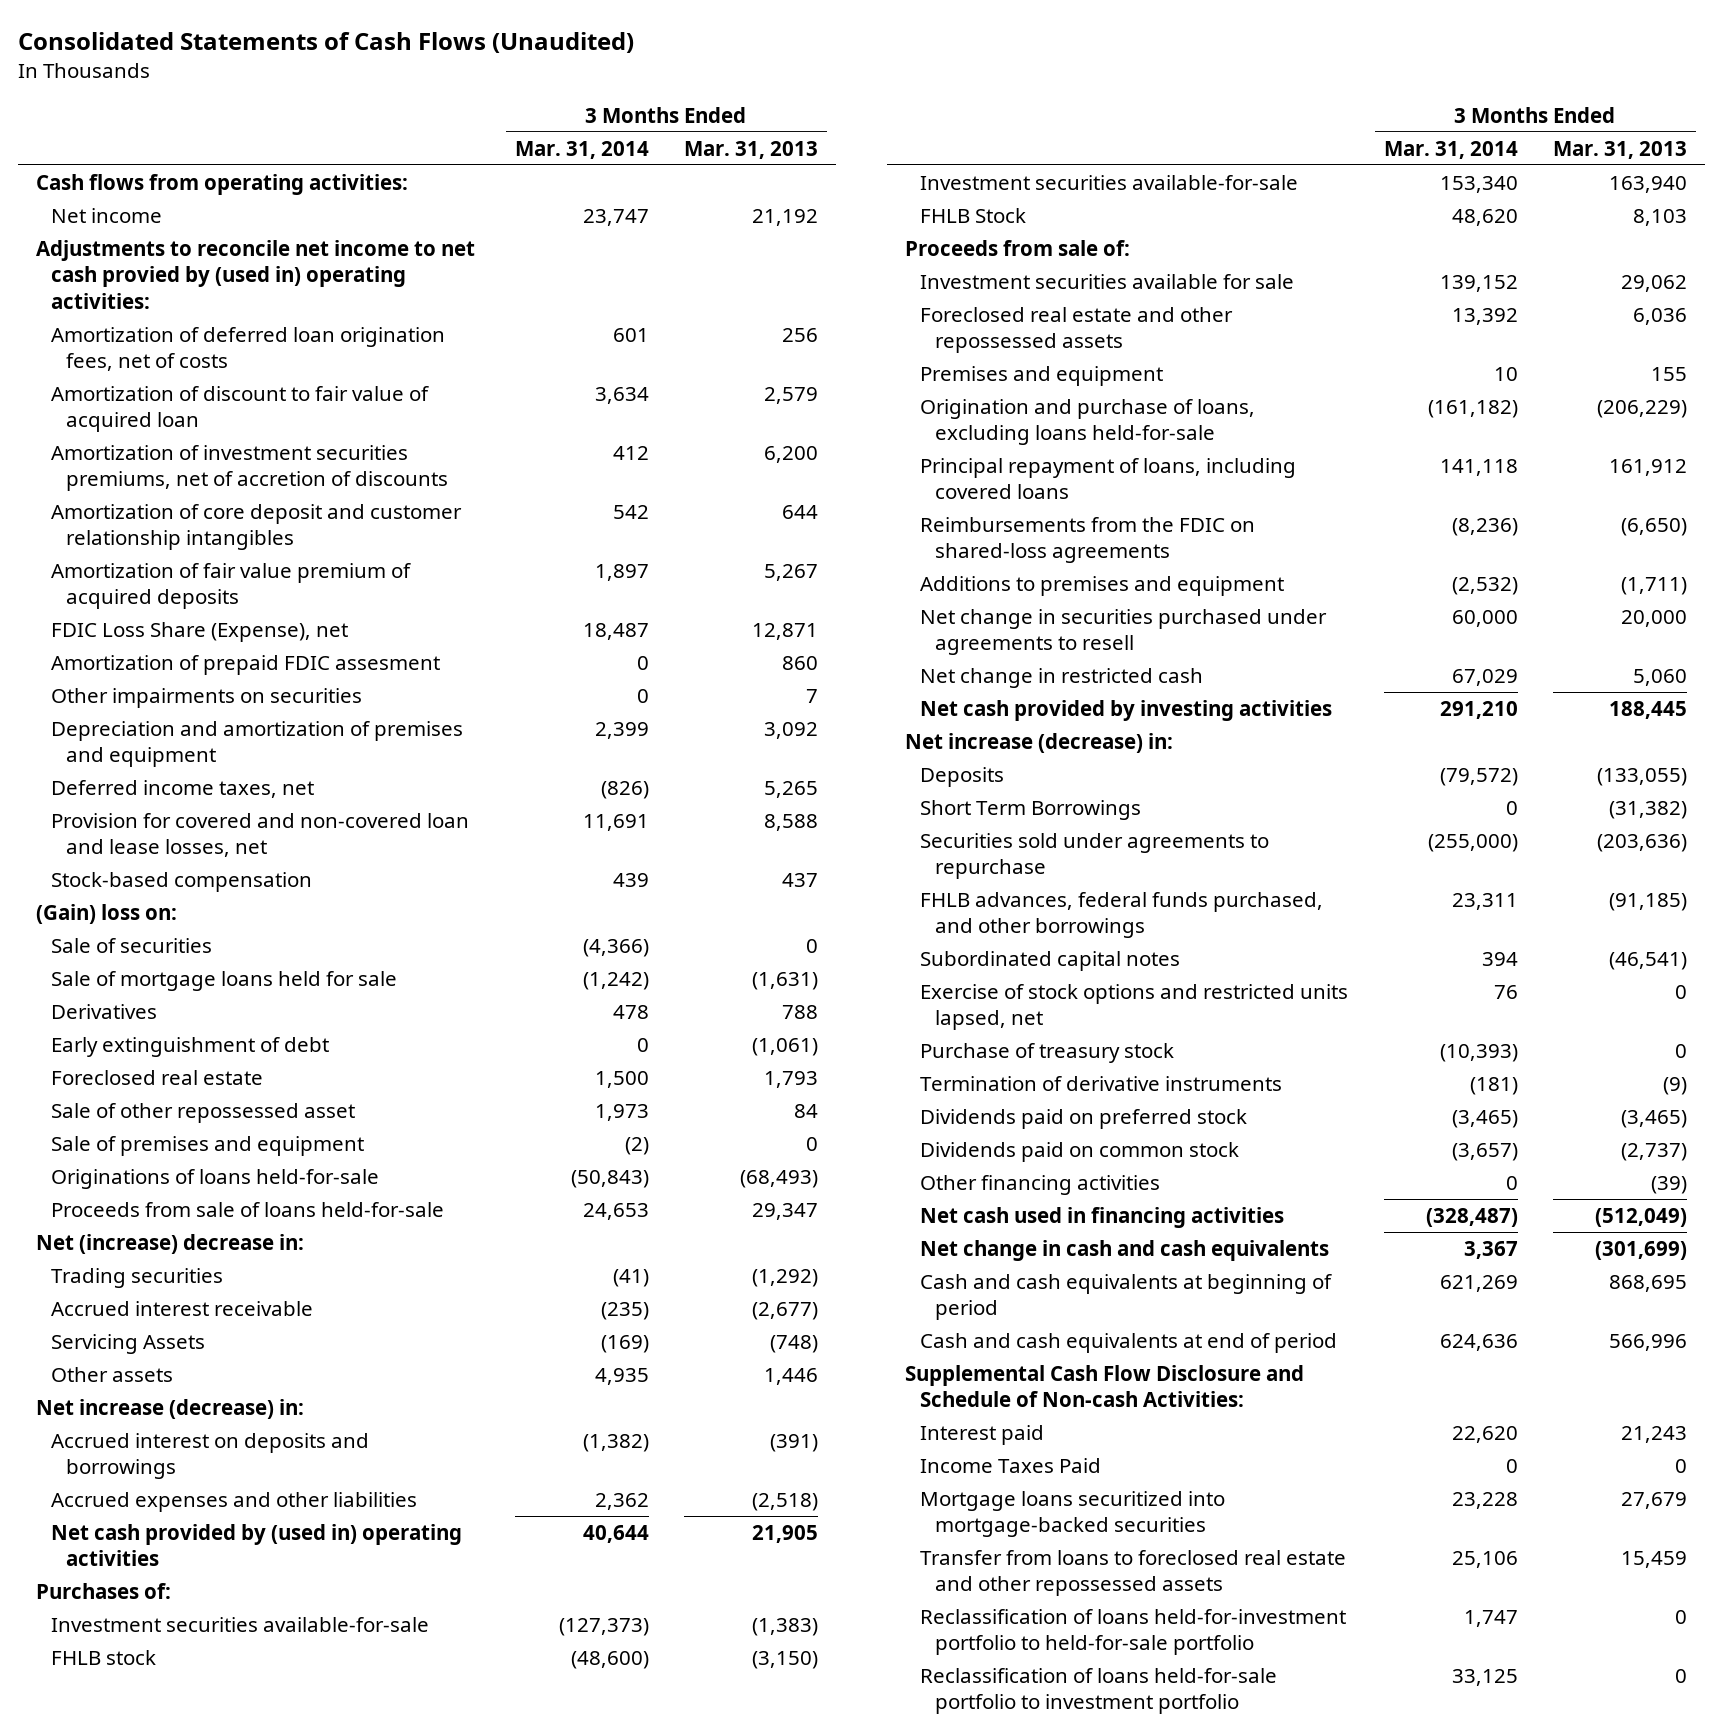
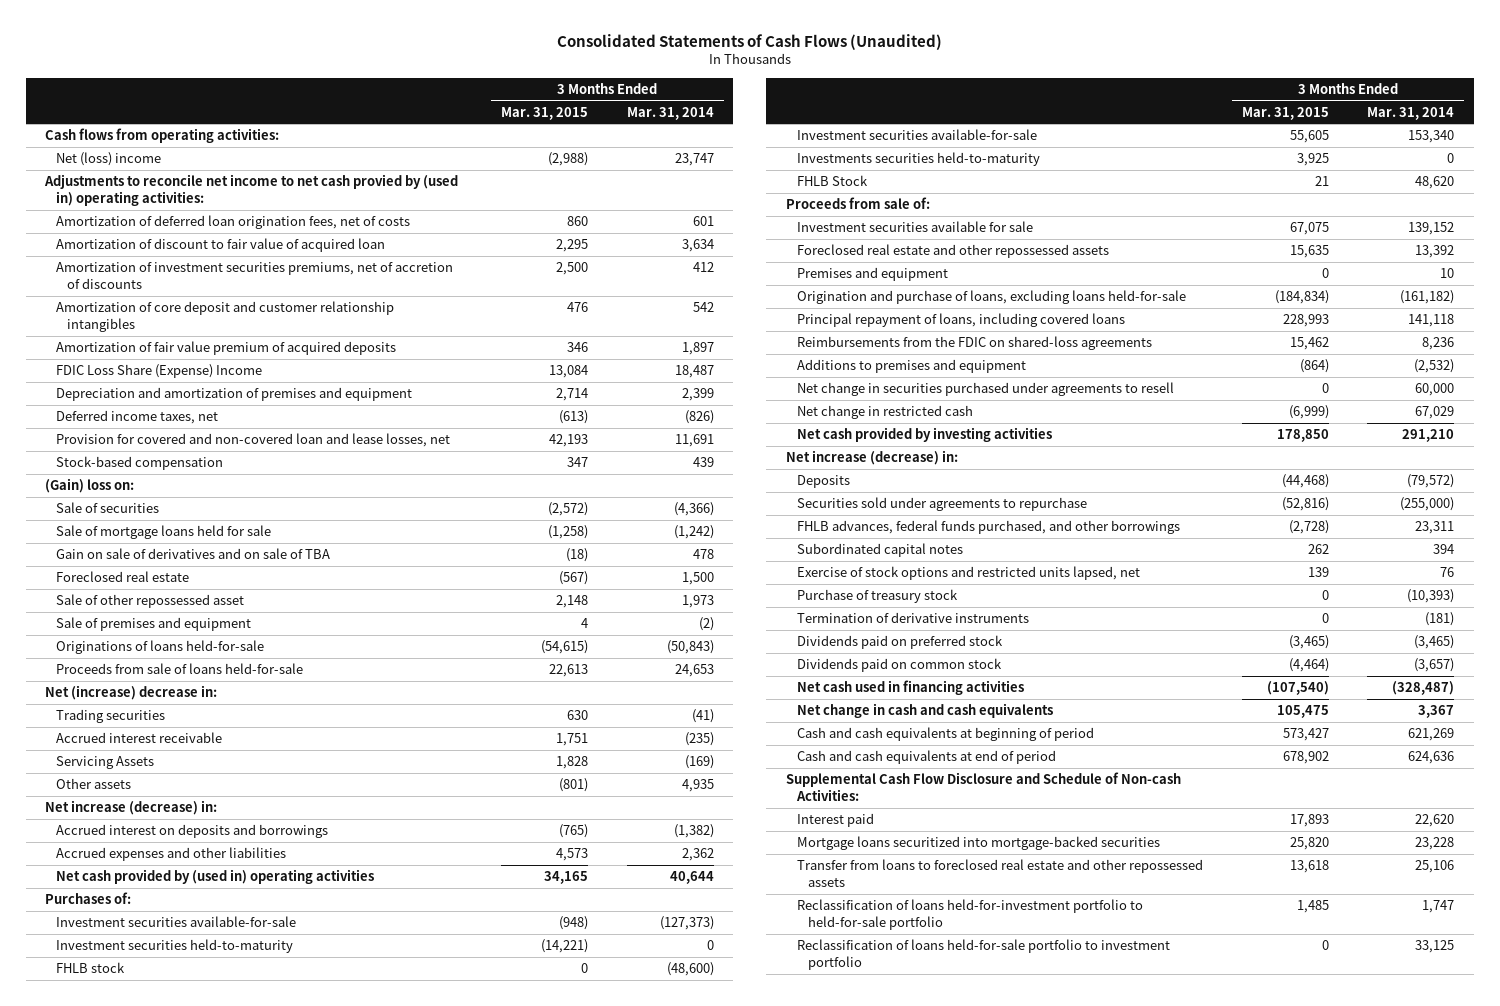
[683,140,818,159] Mar. 31, 2013 -> none
none -> [501,106,589,120] Mar. 31, 2015
[51,207,163,223] Net income -> [56,152,162,167] Net (loss) income
[51,654,441,675] Amortization of prepaid FDIC assesment -> none
[51,687,363,708] Other impairments on securities -> none
[51,621,349,642] FDIC Loss Share (Expense), net -> [56,364,263,379] FDIC Loss Share (Expense) Income
[51,1036,330,1057] Early extinguishment of debt -> none
[51,1003,158,1019] Derivatives -> [56,548,331,560] Gain on sale of derivatives and on sale of TBA
none -> [56,939,294,954] Investment securities held-to-maturity
none -> [796,152,1040,167] Investments securities held-to-maturity
[1451,517,1518,536] (8,236) -> [1422,337,1455,351] 8,236
[920,799,1142,820] Short Term Borrowings -> none
[920,1174,1161,1195] Other financing activities -> none
[920,1457,1102,1473] Income Taxes Paid -> none

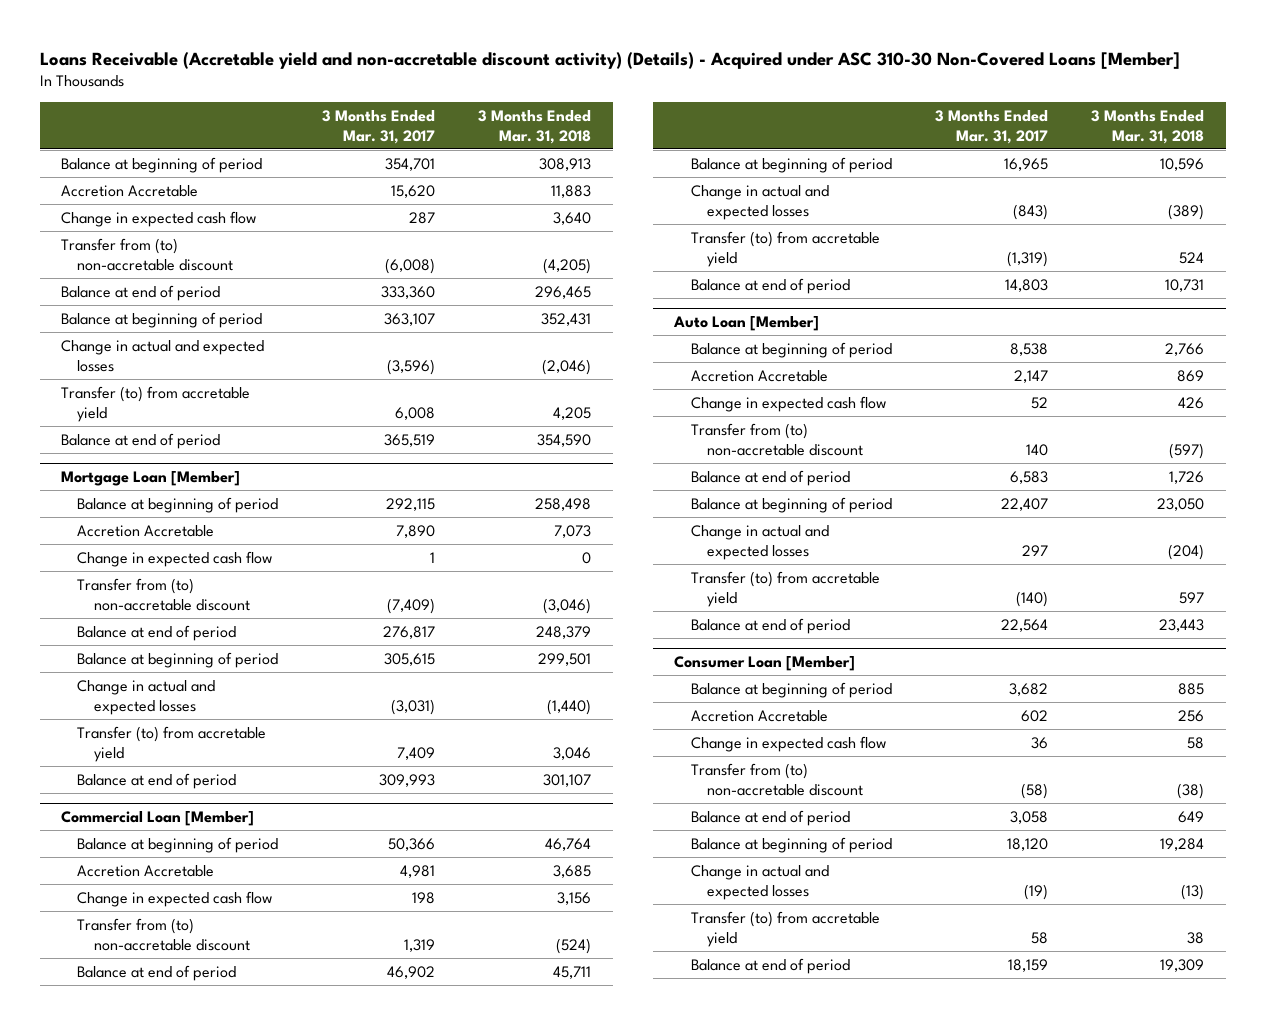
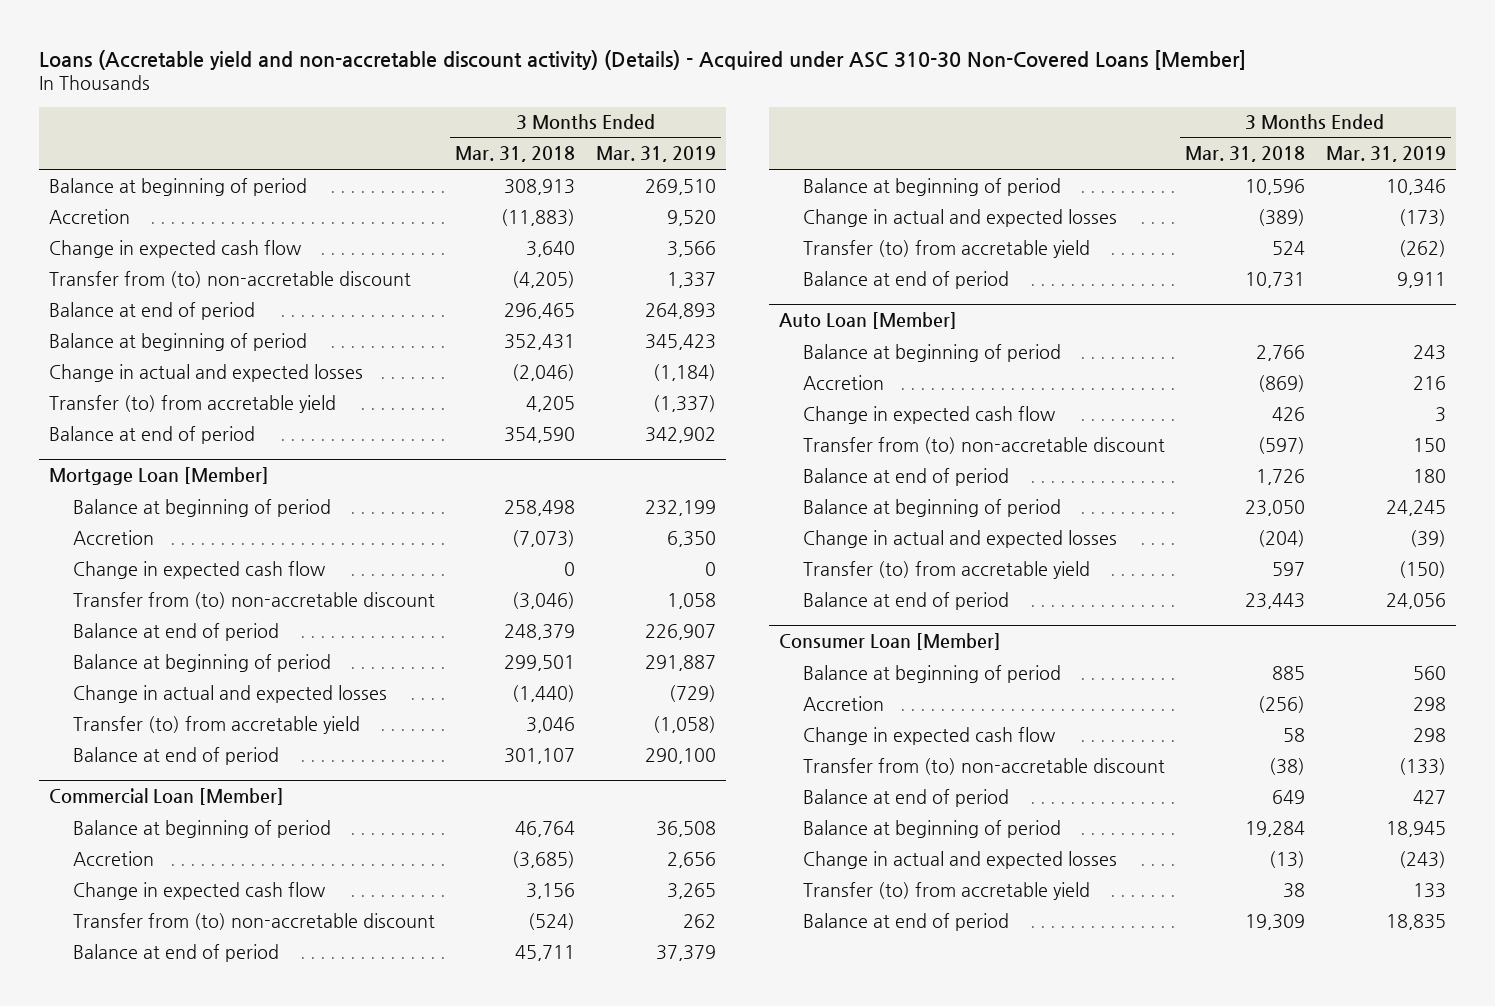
[39,51,1180,69] Loans Receivable (Accretable yield and non-accretable discount activity) (Details) - Acquired under ASC 310-30 Non-Covered Loans [Member] -> [39,50,1247,71] Loans (Accretable yield and non-accretable discount activity) (Details) - Acquired under ASC 310-30 Non-Covered Loans [Member]
[321,109,435,144] 3 Months Ended Mar. 31, 2017 -> none
none -> [595,146,716,163] Mar. 31, 2019
[61,184,199,197] Accretion Accretable -> [49,208,131,224] Accretion
[551,184,592,198] 11,883 -> [501,208,576,226] (11,883)
[77,524,215,537] Accretion Accretable -> [73,529,155,545] Accretion
[554,524,592,538] 7,073 -> [512,529,576,547] (7,073)
[77,864,215,877] Accretion Accretable -> [73,850,155,866] Accretion
[553,864,592,878] 3,685 -> [512,850,576,868] (3,685)
[690,369,828,382] Accretion Accretable -> [803,374,885,390] Accretion
[1177,369,1205,382] 869 -> [1258,374,1306,392] (869)
[690,709,828,722] Accretion Accretable -> [803,695,885,711] Accretion
[1178,709,1205,722] 256 -> [1258,695,1306,713] (256)

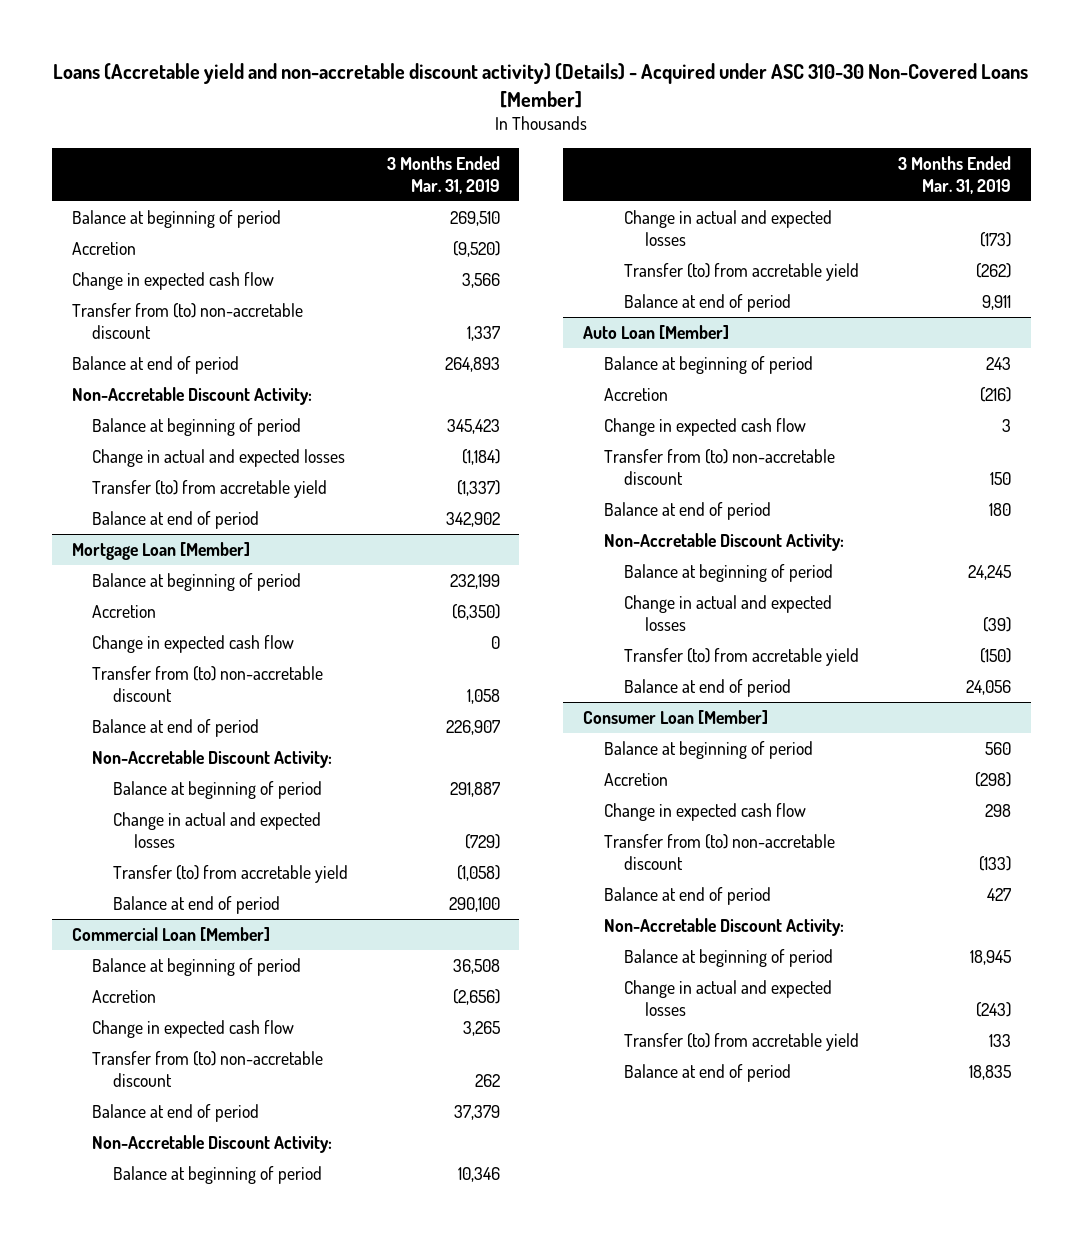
[455,146,576,163] Mar. 31, 2018 -> none
[666,209,716,226] 9,520 -> [453,240,501,257] (9,520)
none -> [71,386,312,405] Non-Accretable Discount Activity:
[666,530,716,547] 6,350 -> [452,603,501,620] (6,350)
none -> [92,749,333,768] Non-Accretable Discount Activity:
[666,851,716,868] 2,656 -> [453,988,501,1005] (2,656)
none -> [92,1134,333,1153] Non-Accretable Discount Activity:
[1412,375,1446,390] 216 -> [980,386,1012,402] (216)
none -> [603,532,844,551] Non-Accretable Discount Activity:
[1412,696,1446,711] 298 -> [975,771,1012,787] (298)
none -> [603,917,844,936] Non-Accretable Discount Activity:

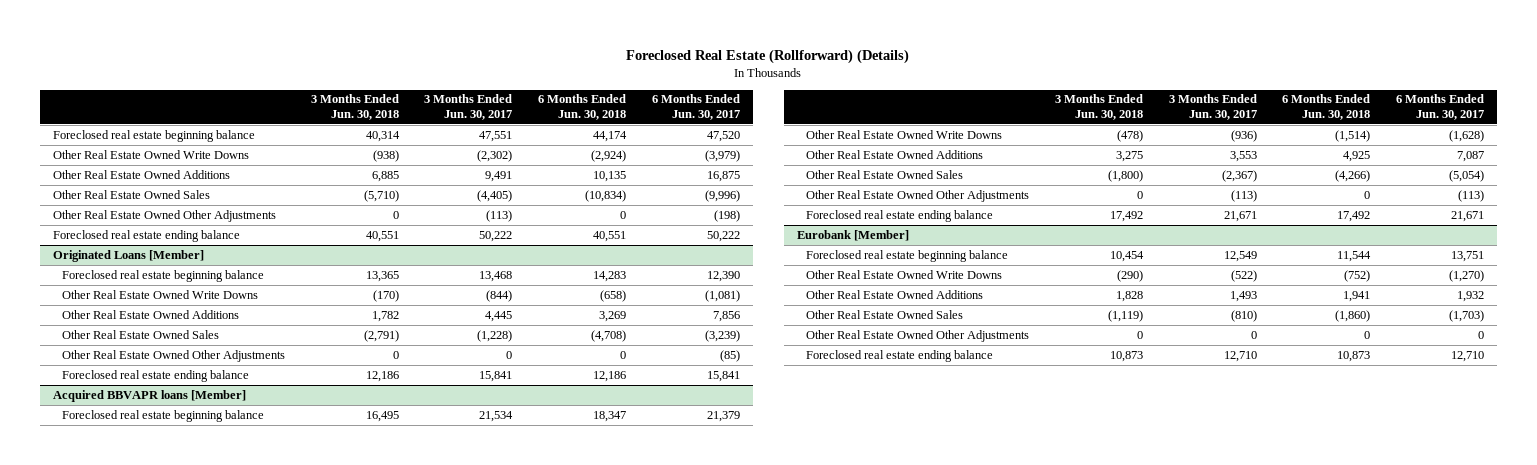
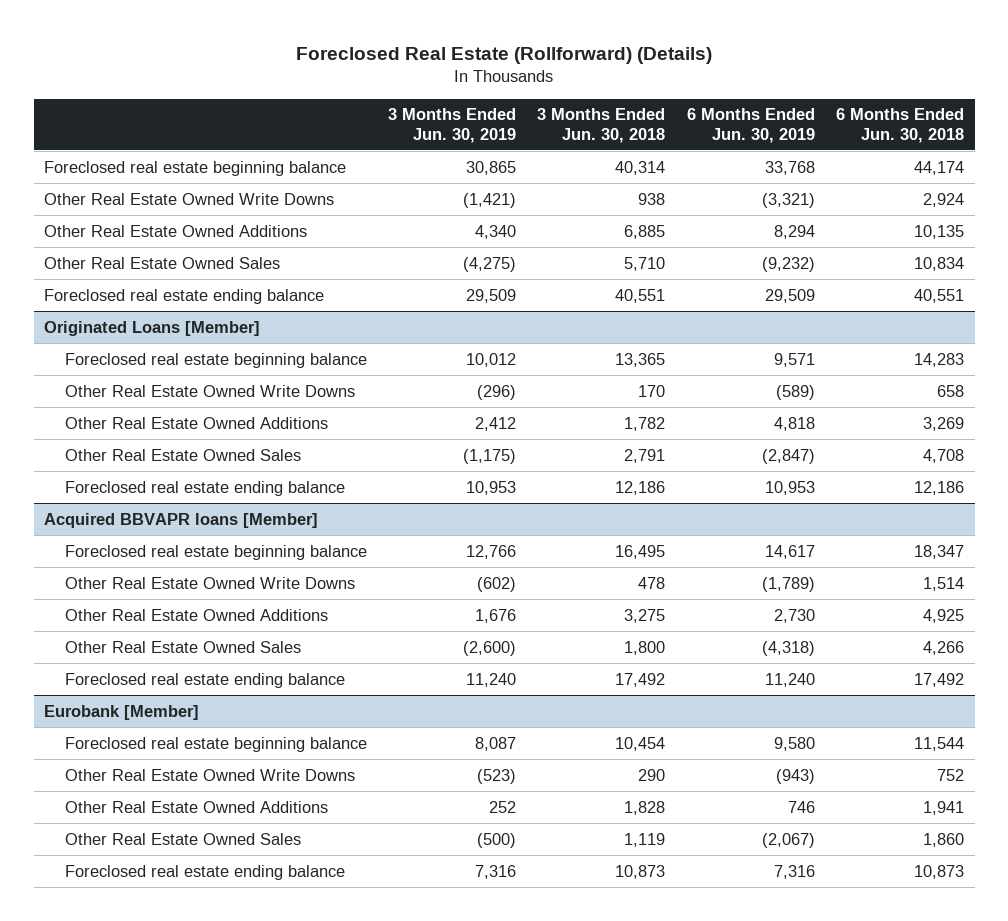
[424,94,513,121] 3 Months Ended Jun. 30, 2017 -> none
[651,94,740,121] 6 Months Ended Jun. 30, 2017 -> none
none -> [388,108,517,143] 3 Months Ended Jun. 30, 2019
none -> [686,108,815,143] 6 Months Ended Jun. 30, 2019
[372,149,399,162] (938) -> [638,192,666,205] 938
[591,149,627,162] (2,924) -> [923,192,965,207] 2,924
[52,209,276,222] Other Real Estate Owned Other Adjustments -> none
[363,189,399,202] (5,710) -> [624,256,666,271] 5,710
[585,189,627,202] (10,834) -> [914,256,965,271] 10,834
[372,289,399,302] (170) -> [638,384,666,397] 170
[600,289,627,302] (658) -> [937,384,965,397] 658
[61,349,285,362] Other Real Estate Owned Other Adjustments -> none
[363,329,399,342] (2,791) -> [624,448,666,463] 2,791
[591,329,627,342] (4,708) -> [923,448,965,463] 4,708
[1116,129,1143,142] (478) -> [638,576,666,589] 478
[1335,129,1371,142] (1,514) -> [923,576,965,591] 1,514
[806,189,1030,202] Other Real Estate Owned Other Adjustments -> none
[1107,169,1143,182] (1,800) -> [624,640,666,655] 1,800
[1335,169,1371,182] (4,266) -> [923,640,965,655] 4,266
[1116,269,1143,282] (290) -> [638,768,666,781] 290
[1344,269,1371,282] (752) -> [937,768,965,781] 752
[806,329,1030,342] Other Real Estate Owned Other Adjustments -> none
[1107,309,1143,322] (1,119) -> [624,832,666,847] 1,119
[1335,309,1371,322] (1,860) -> [923,832,965,847] 1,860

